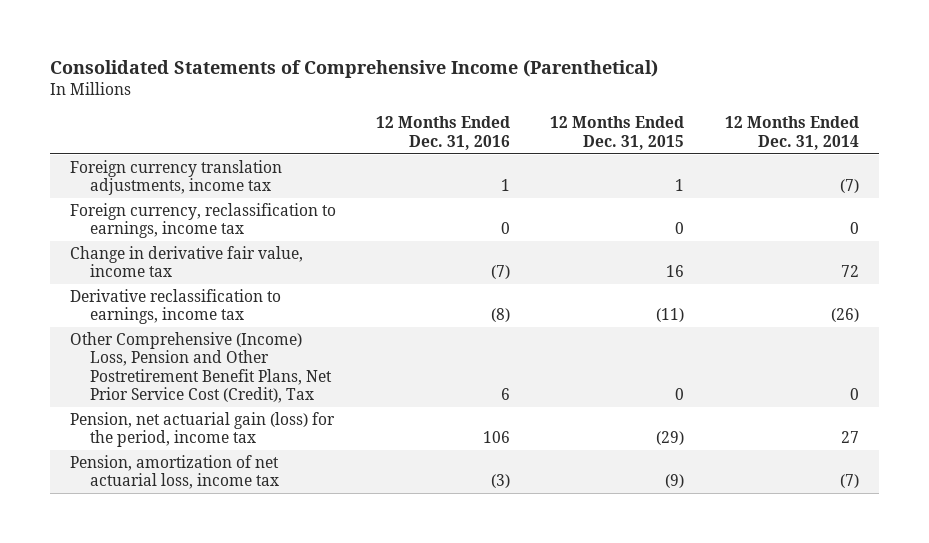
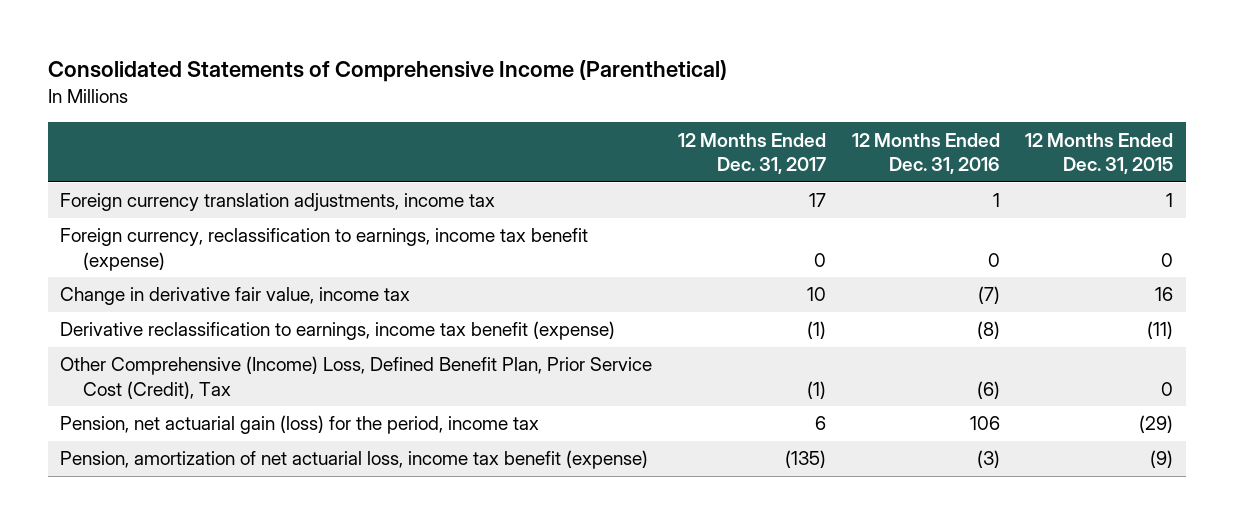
[724,116,859,150] 12 Months Ended Dec. 31, 2014 -> none
none -> [678,132,827,175] 12 Months Ended Dec. 31, 2017
[69,203,336,239] Foreign currency, reclassification to earnings, income tax -> [60,228,589,271] Foreign currency, reclassification to earnings, income tax benefit (expense)
[69,289,281,325] Derivative reclassification to earnings, income tax -> [60,321,616,341] Derivative reclassification to earnings, income tax benefit (expense)
[69,332,332,404] Other Comprehensive (Income) Loss, Pension and Other Postretirement Benefit Plans, Net Prior Service Cost (Credit), Tax -> [60,356,653,399] Other Comprehensive (Income) Loss, Defined Benefit Plan, Prior Service Cost (Credit), Tax
[501,388,511,401] 6 -> [976,380,1000,399] (6)
[69,455,279,490] Pension, amortization of net actuarial loss, income tax -> [60,450,649,470] Pension, amortization of net actuarial loss, income tax benefit (expense)

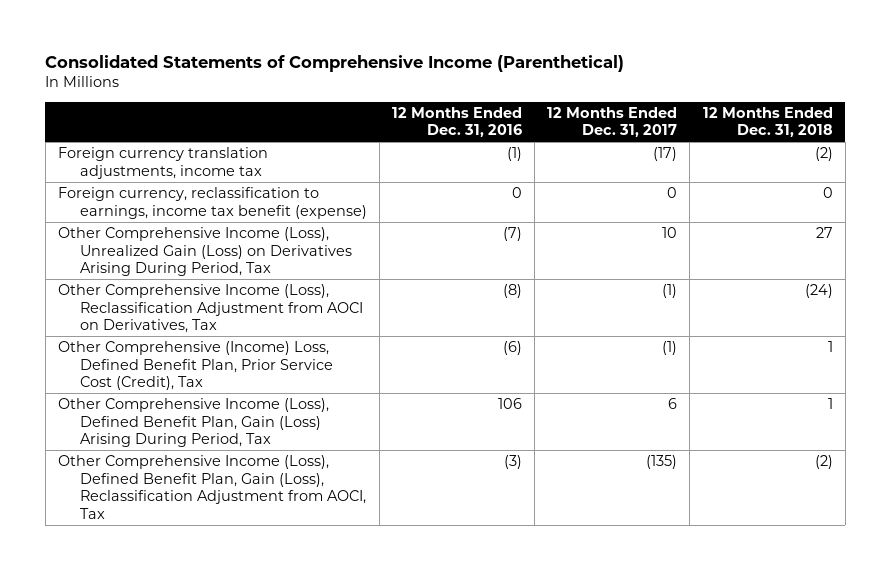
[1025,132,1174,175] 12 Months Ended Dec. 31, 2015 -> none
none -> [702,106,833,138] 12 Months Ended Dec. 31, 2018
[809,193,827,208] 17 -> [653,147,678,162] (17)
[992,193,1000,208] 1 -> [507,147,523,162] (1)
[60,287,411,306] Change in derivative fair value, income tax -> [57,227,352,277] Other Comprehensive Income (Loss), Unrealized Gain (Loss) on Derivatives Arising During Period, Tax
[60,321,616,341] Derivative reclassification to earnings, income tax benefit (expense) -> [57,284,363,334] Other Comprehensive Income (Loss), Reclassification Adjustment from AOCI on Derivatives, Tax
[60,415,540,435] Pension, net actuarial gain (loss) for the period, income tax -> [57,398,329,448] Other Comprehensive Income (Loss), Defined Benefit Plan, Gain (Loss) Arising During Period, Tax
[60,450,649,470] Pension, amortization of net actuarial loss, income tax benefit (expense) -> [57,455,366,520] Other Comprehensive Income (Loss), Defined Benefit Plan, Gain (Loss), Reclassification Adjustment from AOCI, Tax

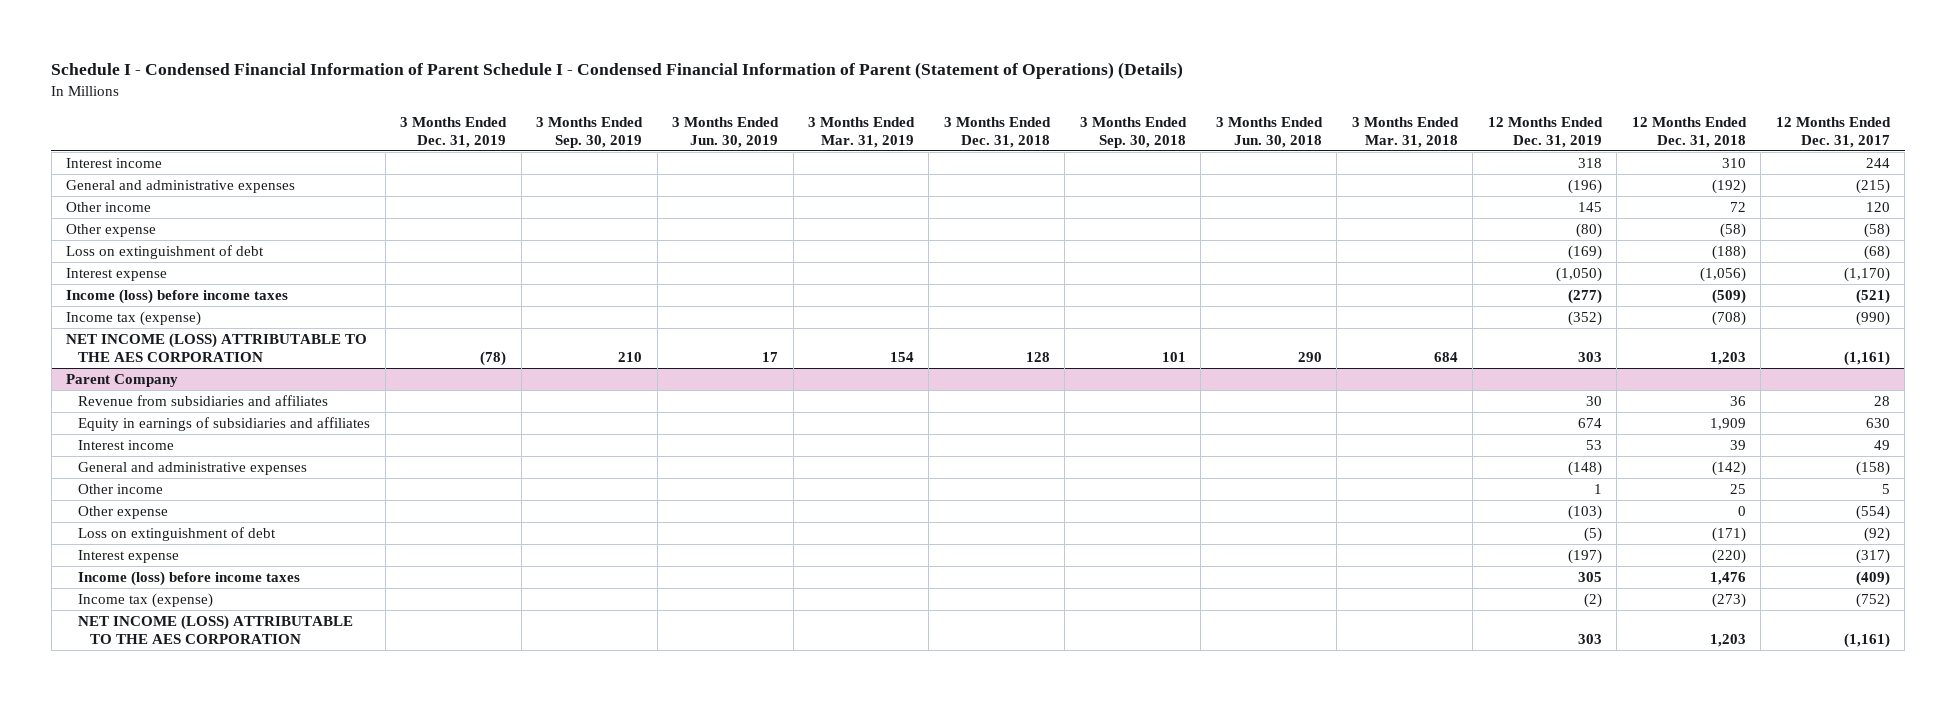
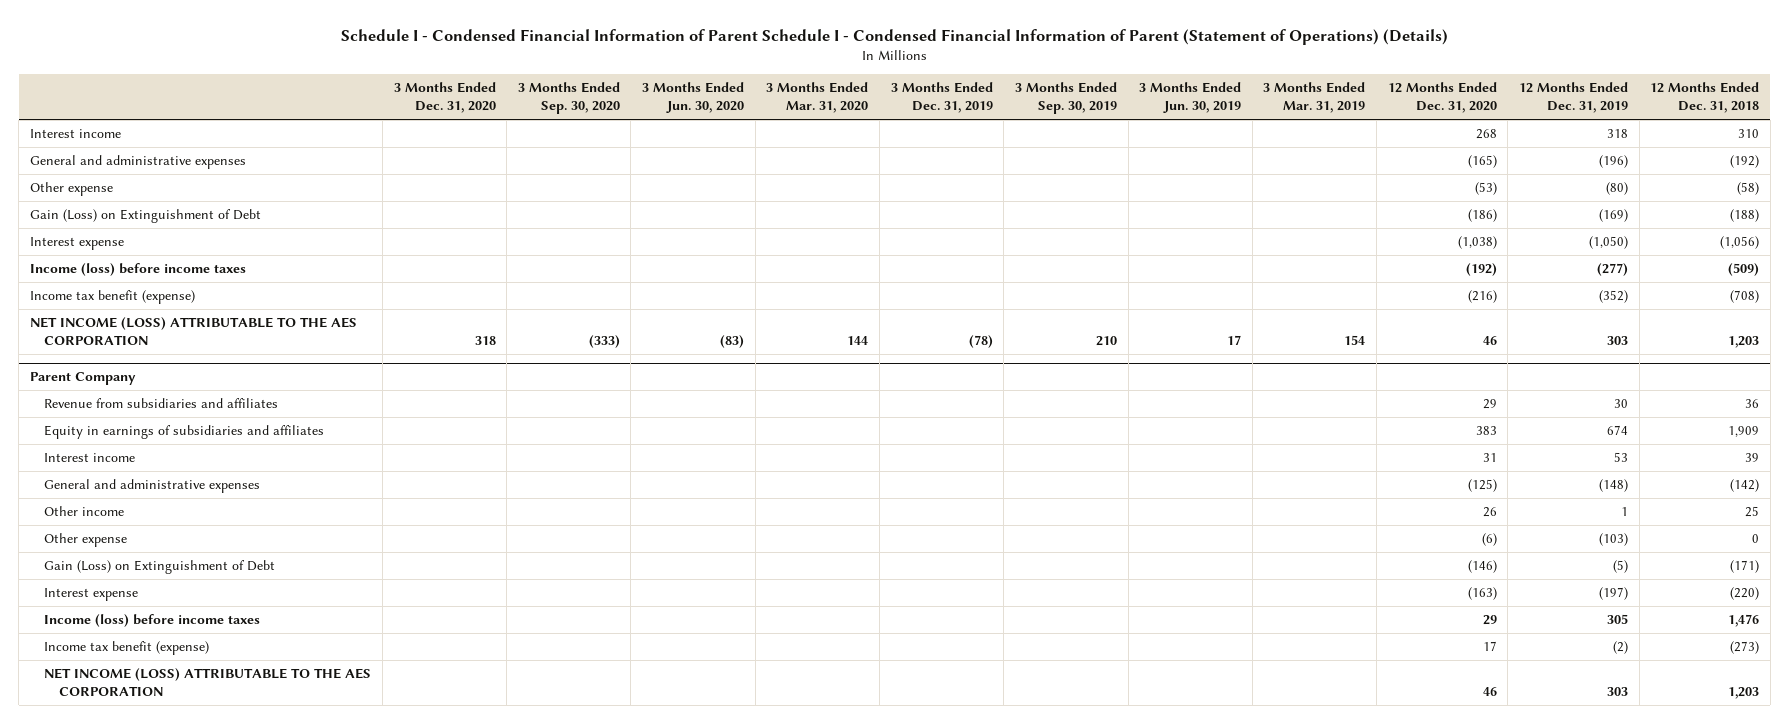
[943,116,1051,148] 3 Months Ended Dec. 31, 2018 -> none
[1079,116,1187,148] 3 Months Ended Sep. 30, 2018 -> none
[1215,116,1323,148] 3 Months Ended Jun. 30, 2018 -> none
[1351,116,1459,148] 3 Months Ended Mar. 31, 2018 -> none
[1775,116,1891,148] 12 Months Ended Dec. 31, 2017 -> none
none -> [393,82,496,114] 3 Months Ended Dec. 31, 2020
none -> [517,82,620,115] 3 Months Ended Sep. 30, 2020
none -> [642,82,745,114] 3 Months Ended Jun. 30, 2020
none -> [766,82,869,114] 3 Months Ended Mar. 31, 2020
none -> [1387,82,1497,114] 12 Months Ended Dec. 31, 2020
[66,201,152,212] Other income -> none
[66,244,265,259] Loss on extinguishment of debt -> [29,209,261,224] Gain (Loss) on Extinguishment of Debt
[66,310,202,326] Income tax (expense) -> [29,290,195,305] Income tax benefit (expense)
[78,526,277,541] Loss on extinguishment of debt -> [44,560,276,575] Gain (Loss) on Extinguishment of Debt
[78,592,214,608] Income tax (expense) -> [44,641,210,656] Income tax benefit (expense)

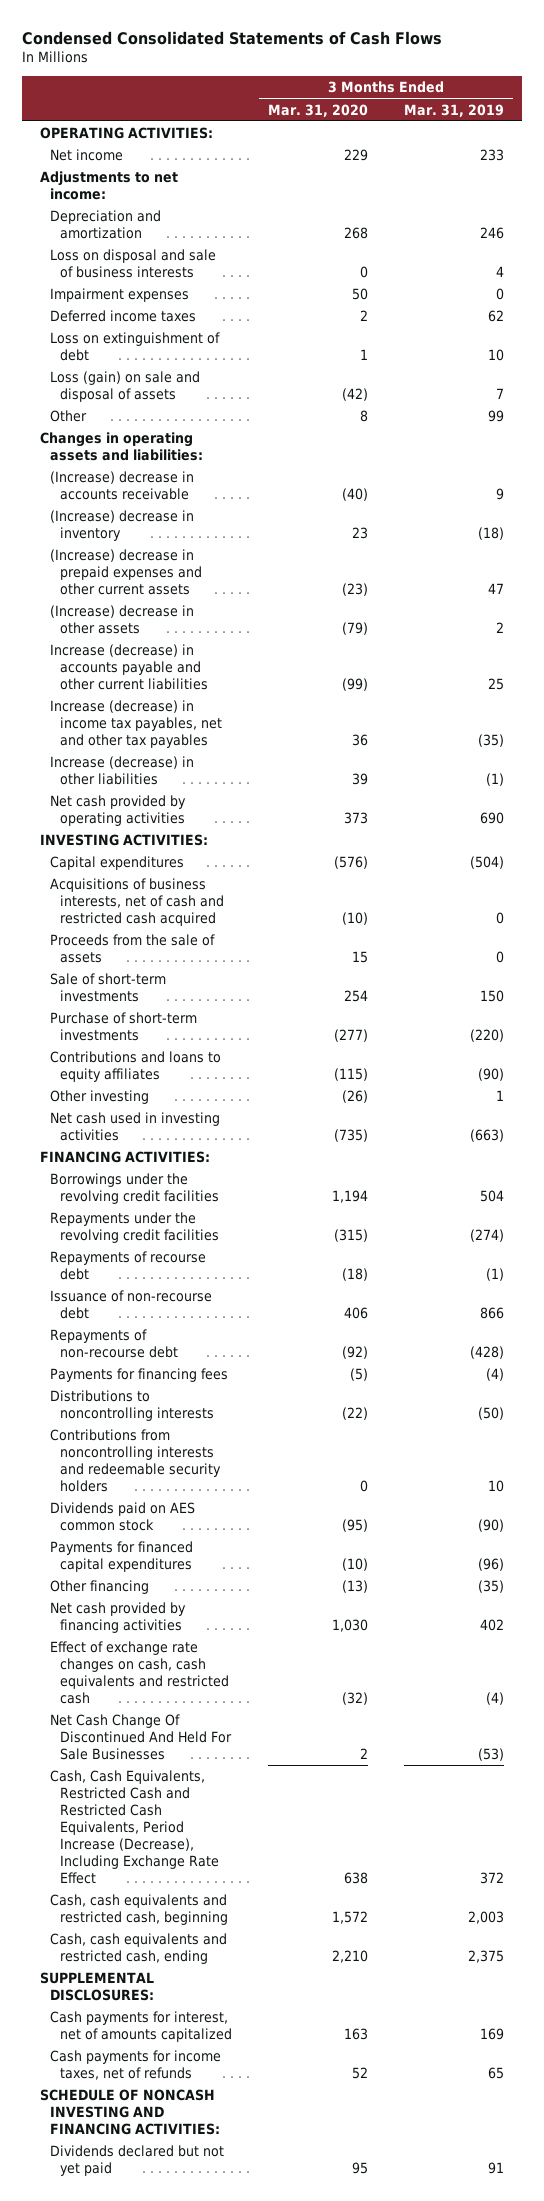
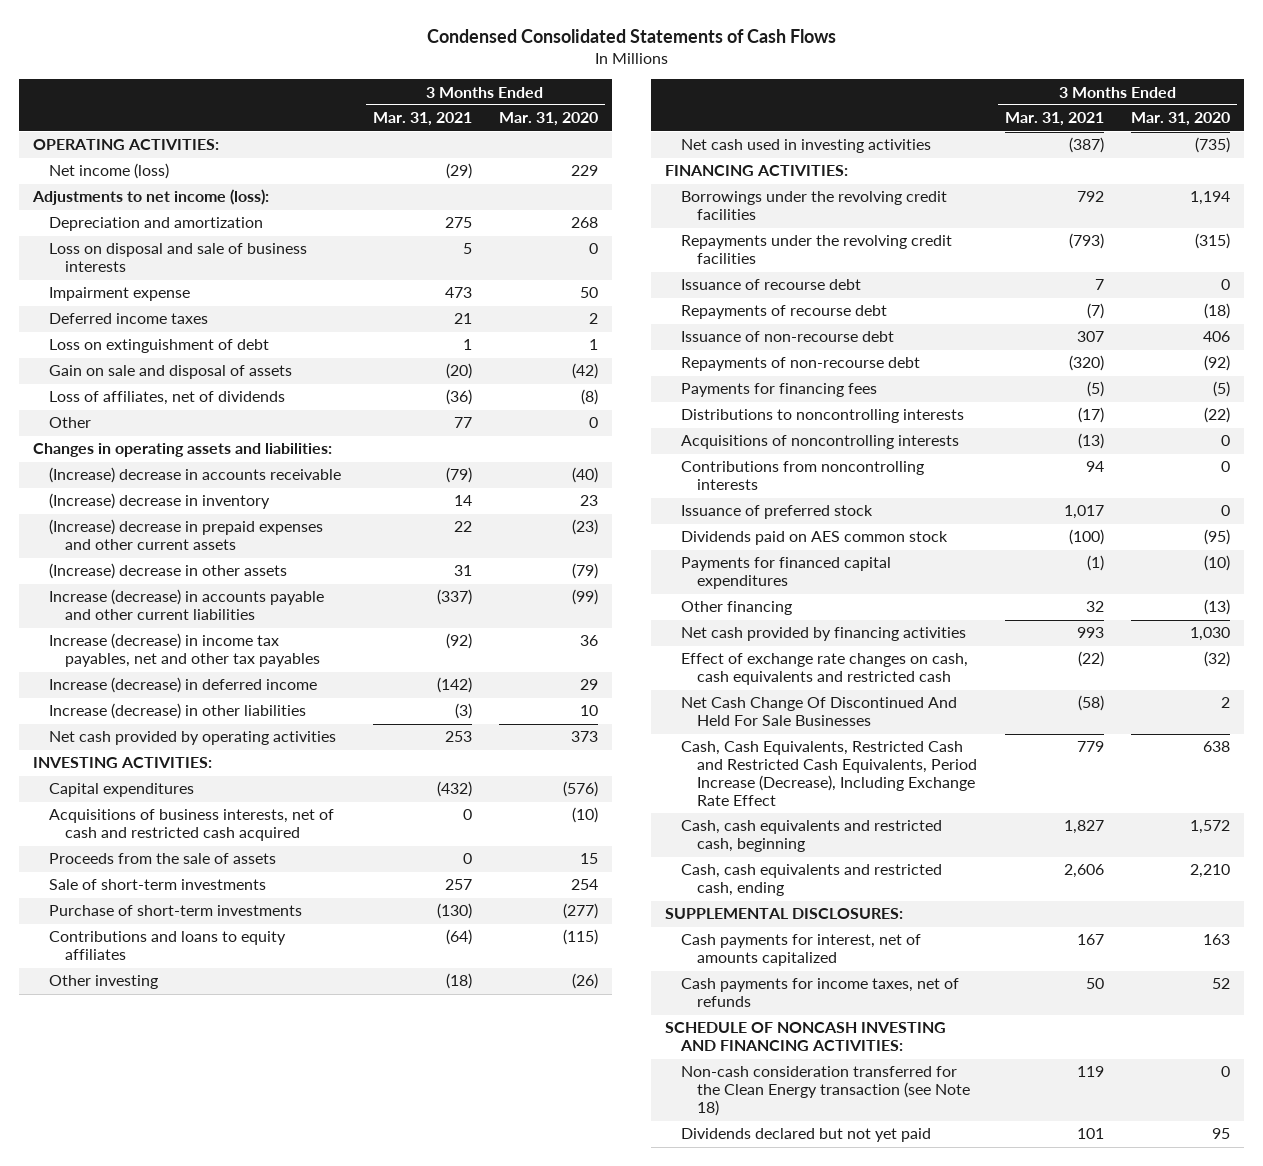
[404,103,505,117] Mar. 31, 2019 -> none
none -> [372,112,472,127] Mar. 31, 2021
[50,149,124,162] Net income -> [48,163,169,180] Net income (loss)
[40,171,179,201] Adjustments to net income: -> [31,189,269,206] Adjustments to net income (loss):
[50,288,190,303] Impairment expenses -> [48,287,190,302] Impairment expense
[50,371,201,403] Loss (gain) on sale and disposal of assets -> [48,365,292,380] Gain on sale and disposal of assets
none -> [48,391,285,406] Loss of affiliates, net of dividends
[360,410,369,423] 8 -> [589,417,599,429] 0
none -> [48,677,317,694] Increase (decrease) in deferred income
[352,773,369,786] 39 -> [580,705,599,717] 10
none -> [680,279,861,291] Issuance of recourse debt
none -> [680,435,959,450] Acquisitions of noncontrolling interests
[50,1429,222,1492] Contributions from noncontrolling interests and redeemable security holders -> [680,461,924,491] Contributions from noncontrolling interests
none -> [680,505,873,520] Issuance of preferred stock
none -> [680,1066,971,1117] Non-cash consideration transferred for the Clean Energy transaction (see Note 18)

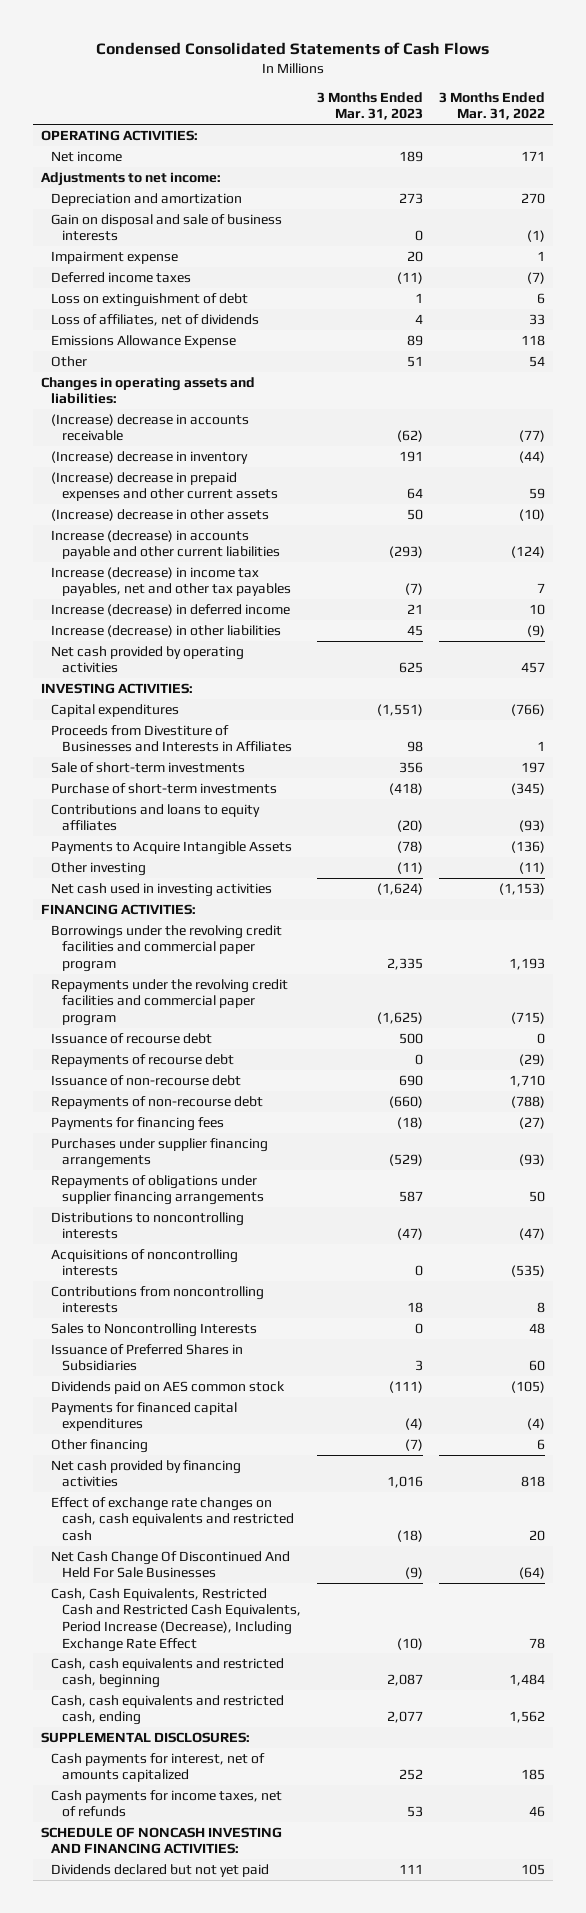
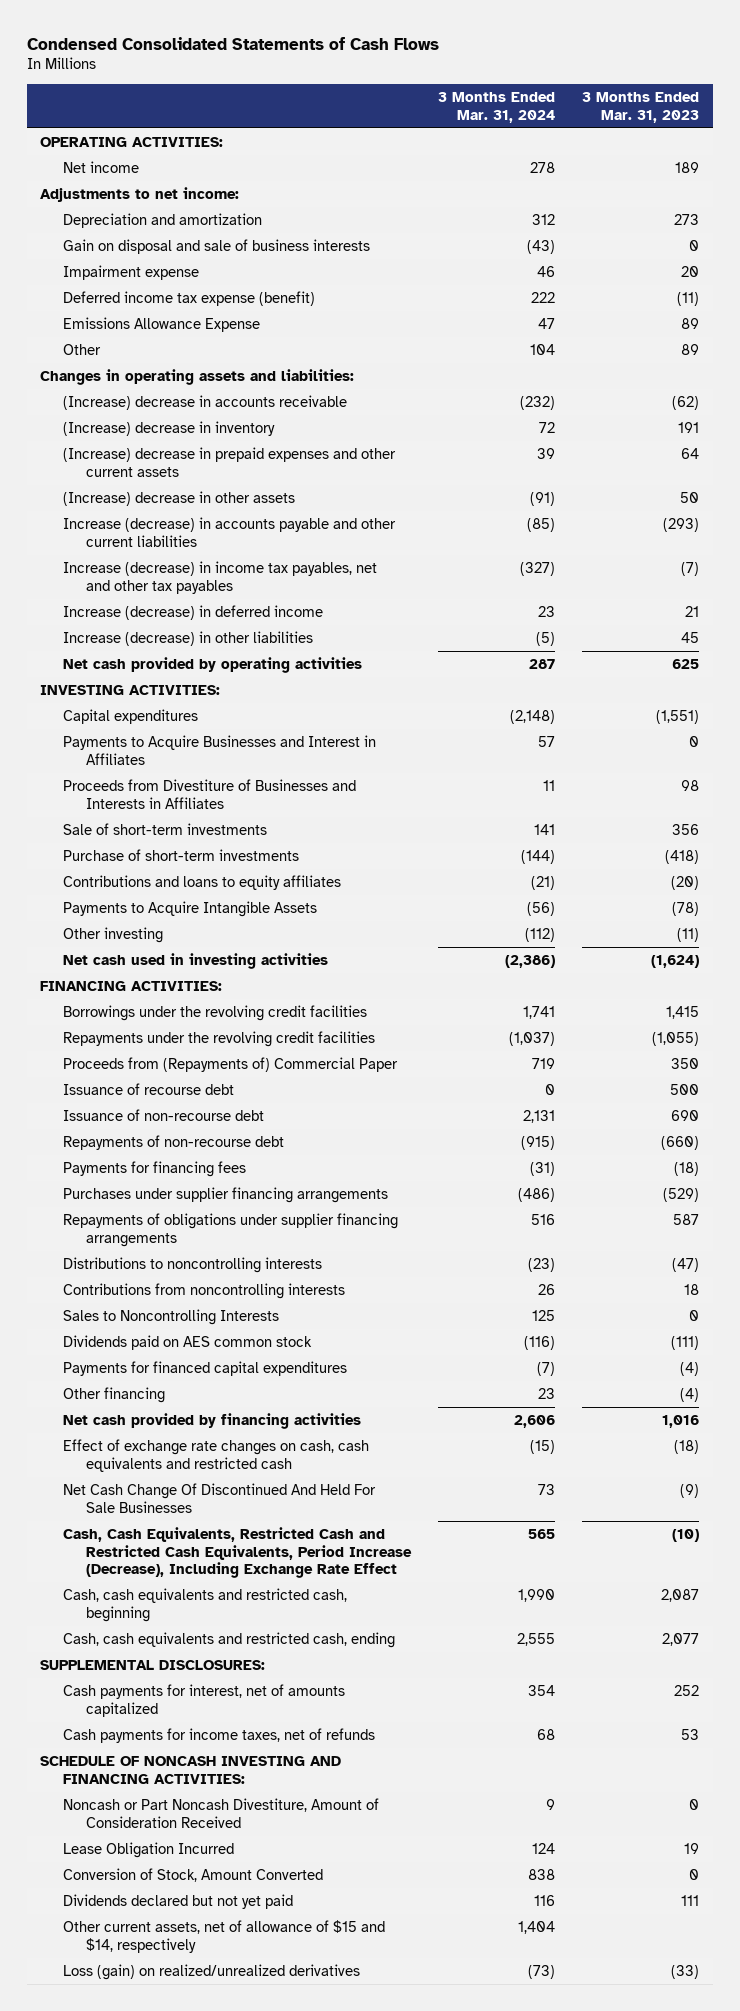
[439,91,546,121] 3 Months Ended Mar. 31, 2022 -> none
none -> [438,92,556,123] 3 Months Ended Mar. 31, 2024
[51,292,249,307] Loss on extinguishment of debt -> none
[51,313,260,326] Loss of affiliates, net of dividends -> none
[51,271,192,283] Deferred income taxes -> [63,291,316,307] Deferred income tax expense (benefit)
[407,355,424,367] 51 -> [681,344,700,356] 89
none -> [63,735,377,765] Payments to Acquire Businesses and Interest in Affiliates
[51,924,283,973] Borrowings under the revolving credit facilities and commercial paper program -> [63,1005,368,1022] Borrowings under the revolving credit facilities
[387,958,424,971] 2,335 -> [666,1006,700,1020] 1,415
[51,978,289,1027] Repayments under the revolving credit facilities and commercial paper program -> [63,1031,376,1048] Repayments under the revolving credit facilities
[377,1012,424,1025] (1,625) -> [652,1032,700,1047] (1,055)
none -> [63,1057,399,1073] Proceeds from (Repayments of) Commercial Paper
[51,1053,235,1067] Repayments of recourse debt -> none
[51,1248,239,1277] Acquisitions of noncontrolling interests -> none
[51,1343,244,1372] Issuance of Preferred Shares in Subsidiaries -> none
[405,1438,424,1451] (7) -> [680,1388,700,1403] (4)
none -> [63,1798,380,1828] Noncash or Part Noncash Divestiture, Amount of Consideration Received
none -> [63,1842,235,1859] Lease Obligation Incurred
none -> [63,1868,324,1883] Conversion of Stock, Amount Converted
none -> [63,1920,386,1953] Other current assets, net of allowance of $15 and $14, respectively
none -> [63,1964,361,1981] Loss (gain) on realized/unrealized derivatives

